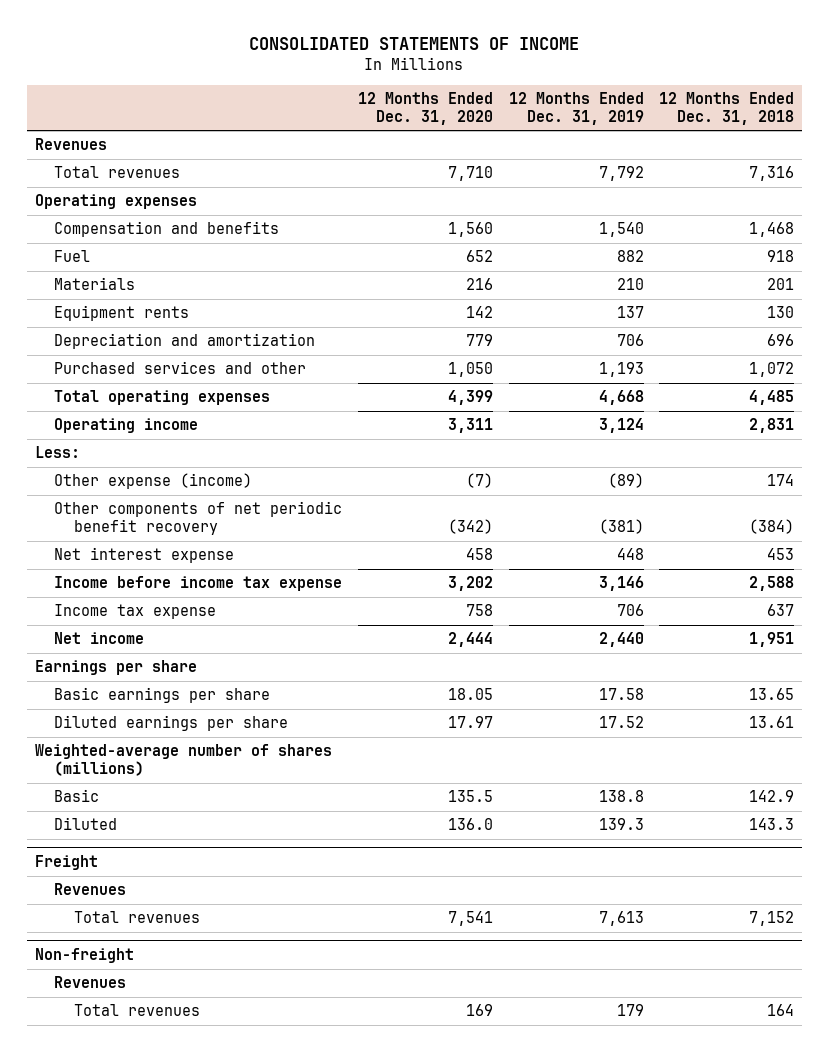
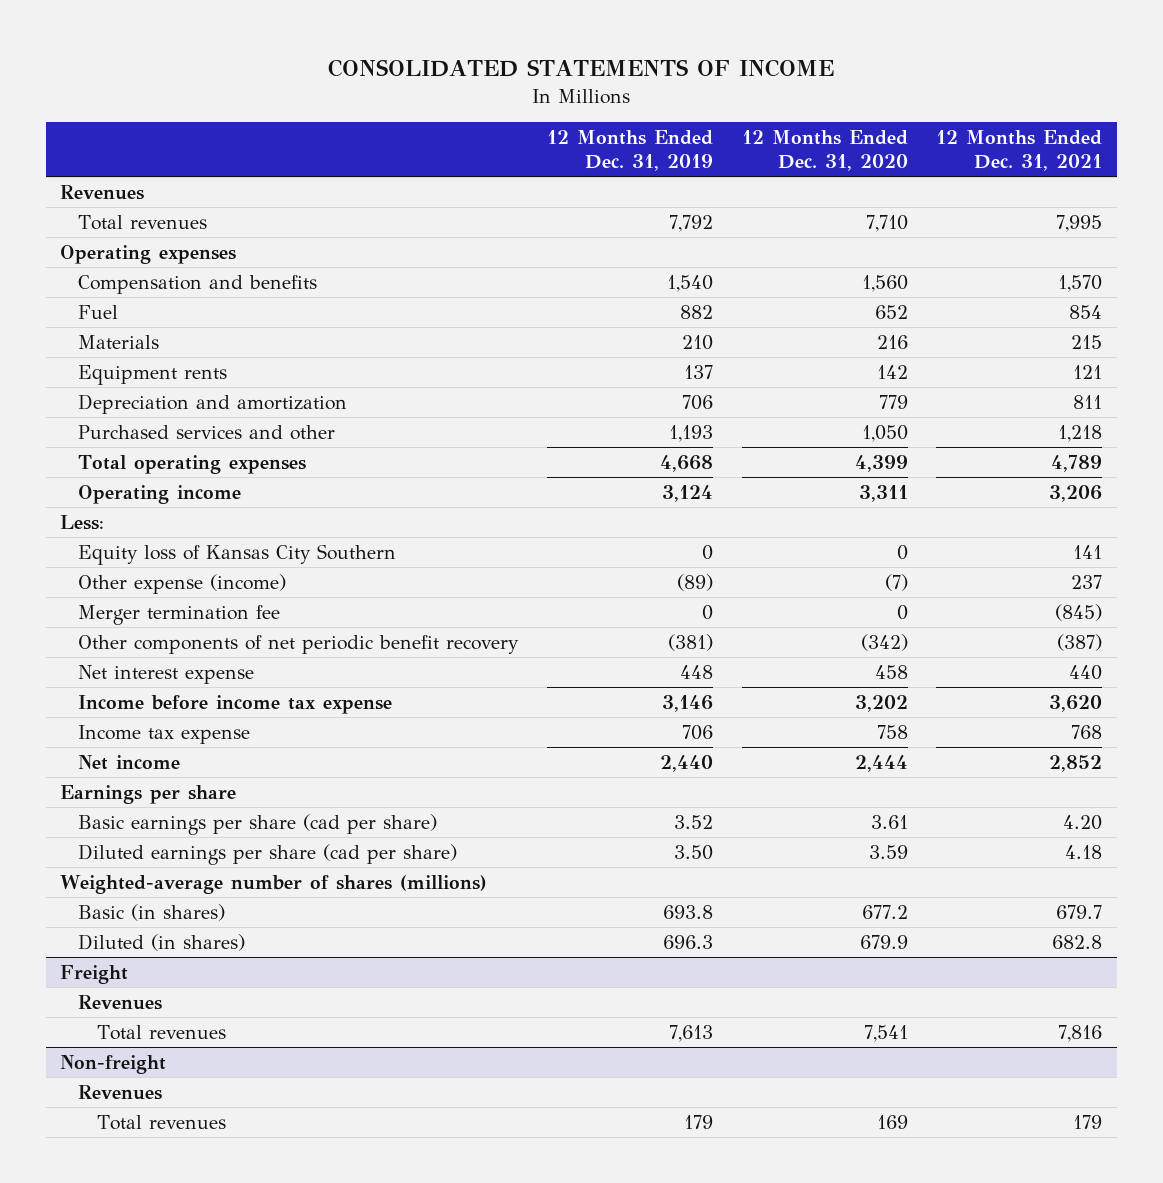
[659,92,795,125] 12 Months Ended Dec. 31, 2018 -> none
none -> [936,130,1103,171] 12 Months Ended Dec. 31, 2021
none -> [78,543,397,565] Equity loss of Kansas City Southern
none -> [78,604,281,625] Merger termination fee
[54,687,271,704] Basic earnings per share -> [78,813,438,835] Basic earnings per share (cad per share)
[447,688,493,701] 18.05 -> [870,814,908,829] 3.61
[598,688,644,701] 17.58 -> [674,814,714,829] 3.52
[54,715,289,732] Diluted earnings per share -> [78,843,458,865] Diluted earnings per share (cad per share)
[447,716,493,729] 17.97 -> [868,844,908,859] 3.59
[598,716,644,729] 17.52 -> [674,844,714,860] 3.50
[54,789,100,803] Basic -> [78,903,226,921] Basic (in shares)
[447,790,493,803] 135.5 -> [861,904,908,919] 677.2
[598,790,644,803] 138.8 -> [663,904,714,919] 693.8
[54,817,118,831] Diluted -> [78,933,246,951] Diluted (in shares)
[447,818,493,831] 136.0 -> [859,934,908,949] 679.9
[598,818,644,831] 139.3 -> [663,934,714,949] 696.3

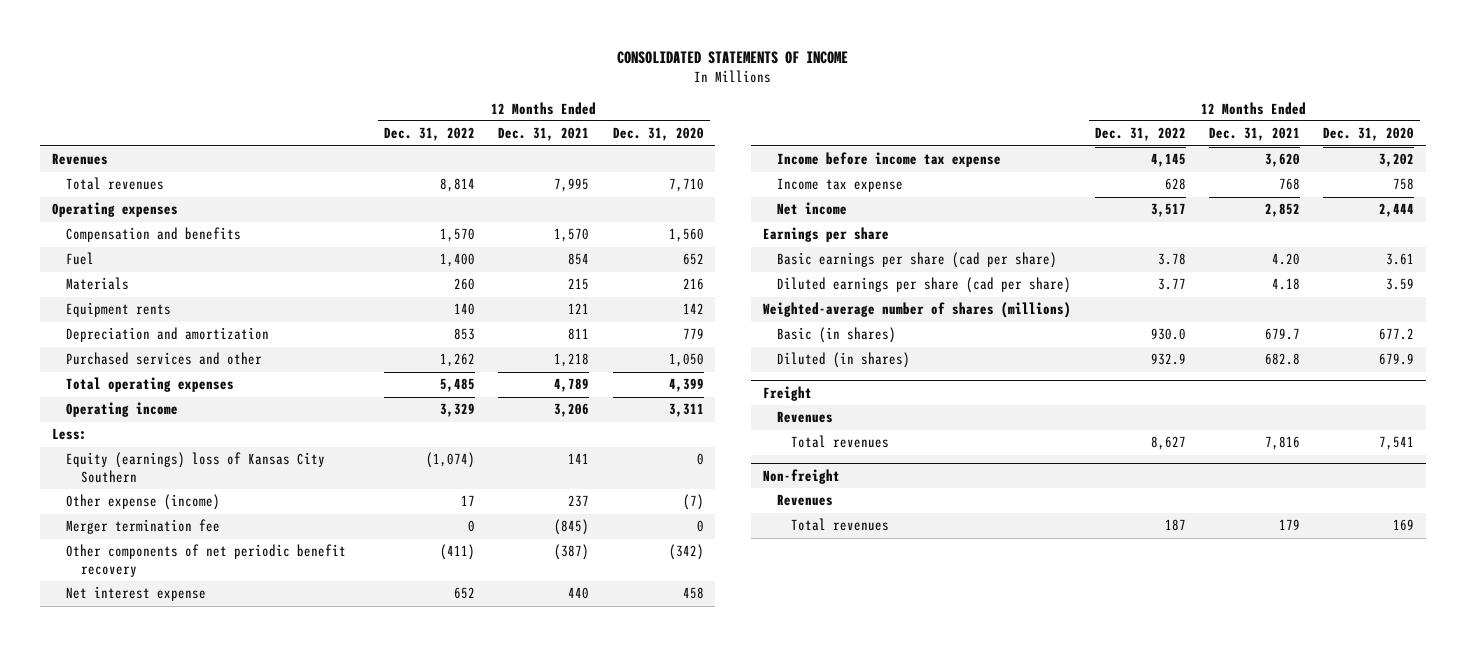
[547,130,714,171] 12 Months Ended Dec. 31, 2019 -> none
none -> [383,127,475,142] Dec. 31, 2022
[78,543,397,565] Equity loss of Kansas City Southern -> [66,452,326,483] Equity (earnings) loss of Kansas City Southern

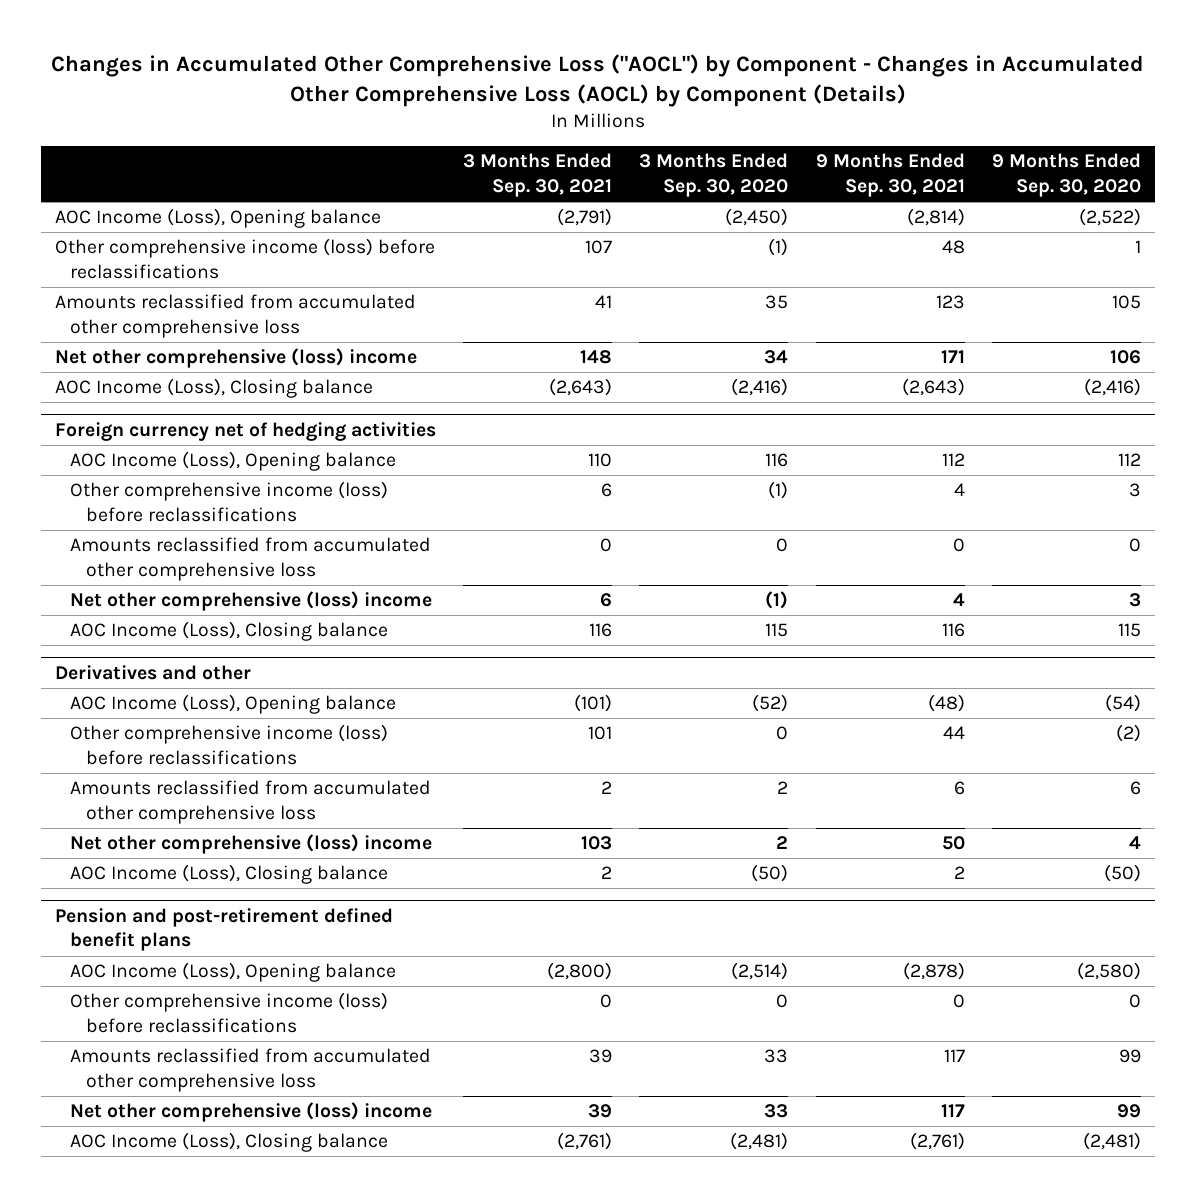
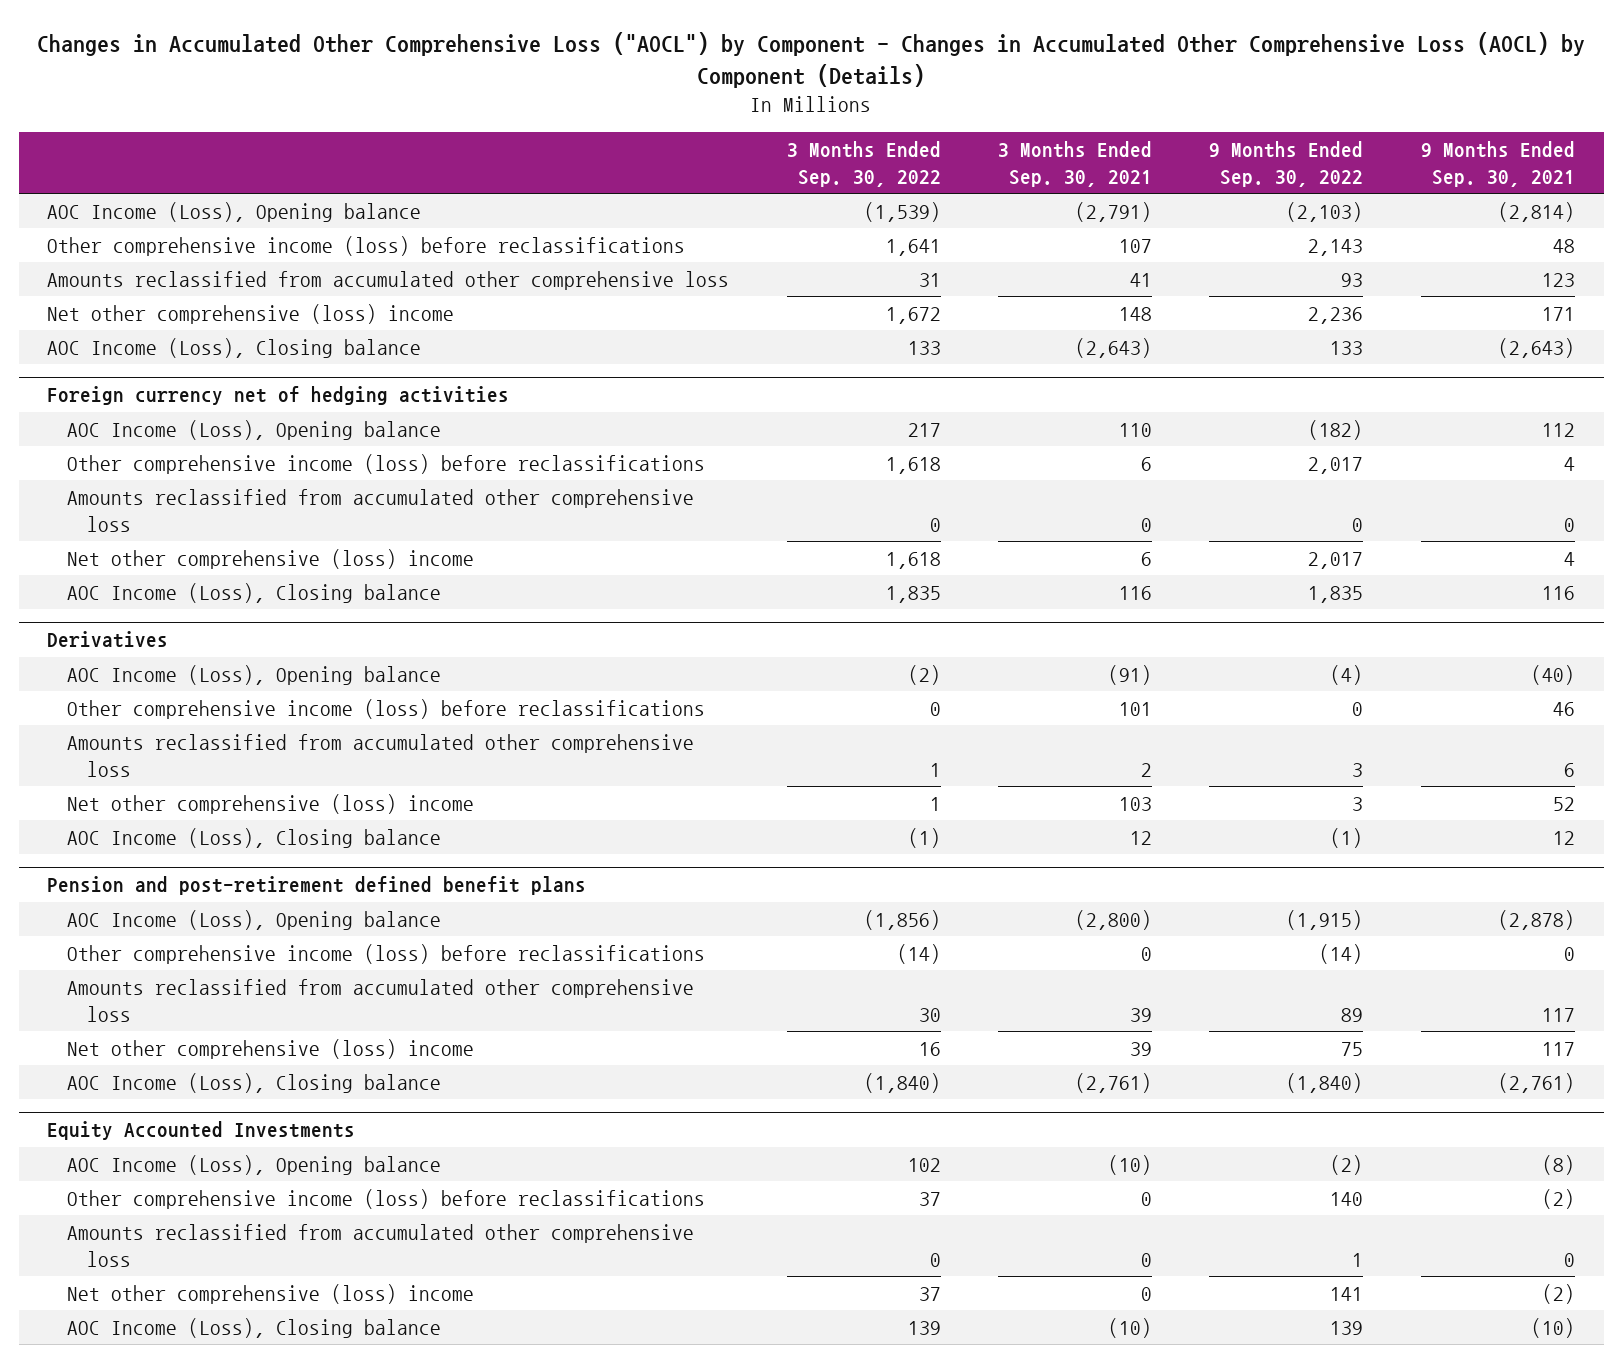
[639,153,789,198] 3 Months Ended Sep. 30, 2020 -> none
[991,153,1141,198] 9 Months Ended Sep. 30, 2020 -> none
none -> [786,140,941,187] 3 Months Ended Sep. 30, 2022
none -> [1209,140,1364,187] 9 Months Ended Sep. 30, 2022
[54,664,251,680] Derivatives and other -> [47,631,169,649] Derivatives
[573,694,612,713] (101) -> [1108,664,1153,685] (91)
[927,694,965,713] (48) -> [1530,664,1575,685] (40)
[942,726,965,740] 44 -> [1552,701,1575,716] 46
[941,836,965,851] 50 -> [1552,796,1575,811] 52
[600,866,612,880] 2 -> [1130,830,1153,845] 12
[953,866,965,880] 2 -> [1552,830,1575,845] 12
none -> [47,1121,356,1141] Equity Accounted Investments
none -> [67,1154,442,1175] AOC Income (Loss), Opening balance
none -> [67,1188,706,1209] Other comprehensive income (loss) before reclassifications
none -> [67,1223,695,1267] Amounts reclassified from accumulated other comprehensive loss
none -> [67,1283,475,1304] Net other comprehensive (loss) income
none -> [67,1317,442,1338] AOC Income (Loss), Closing balance

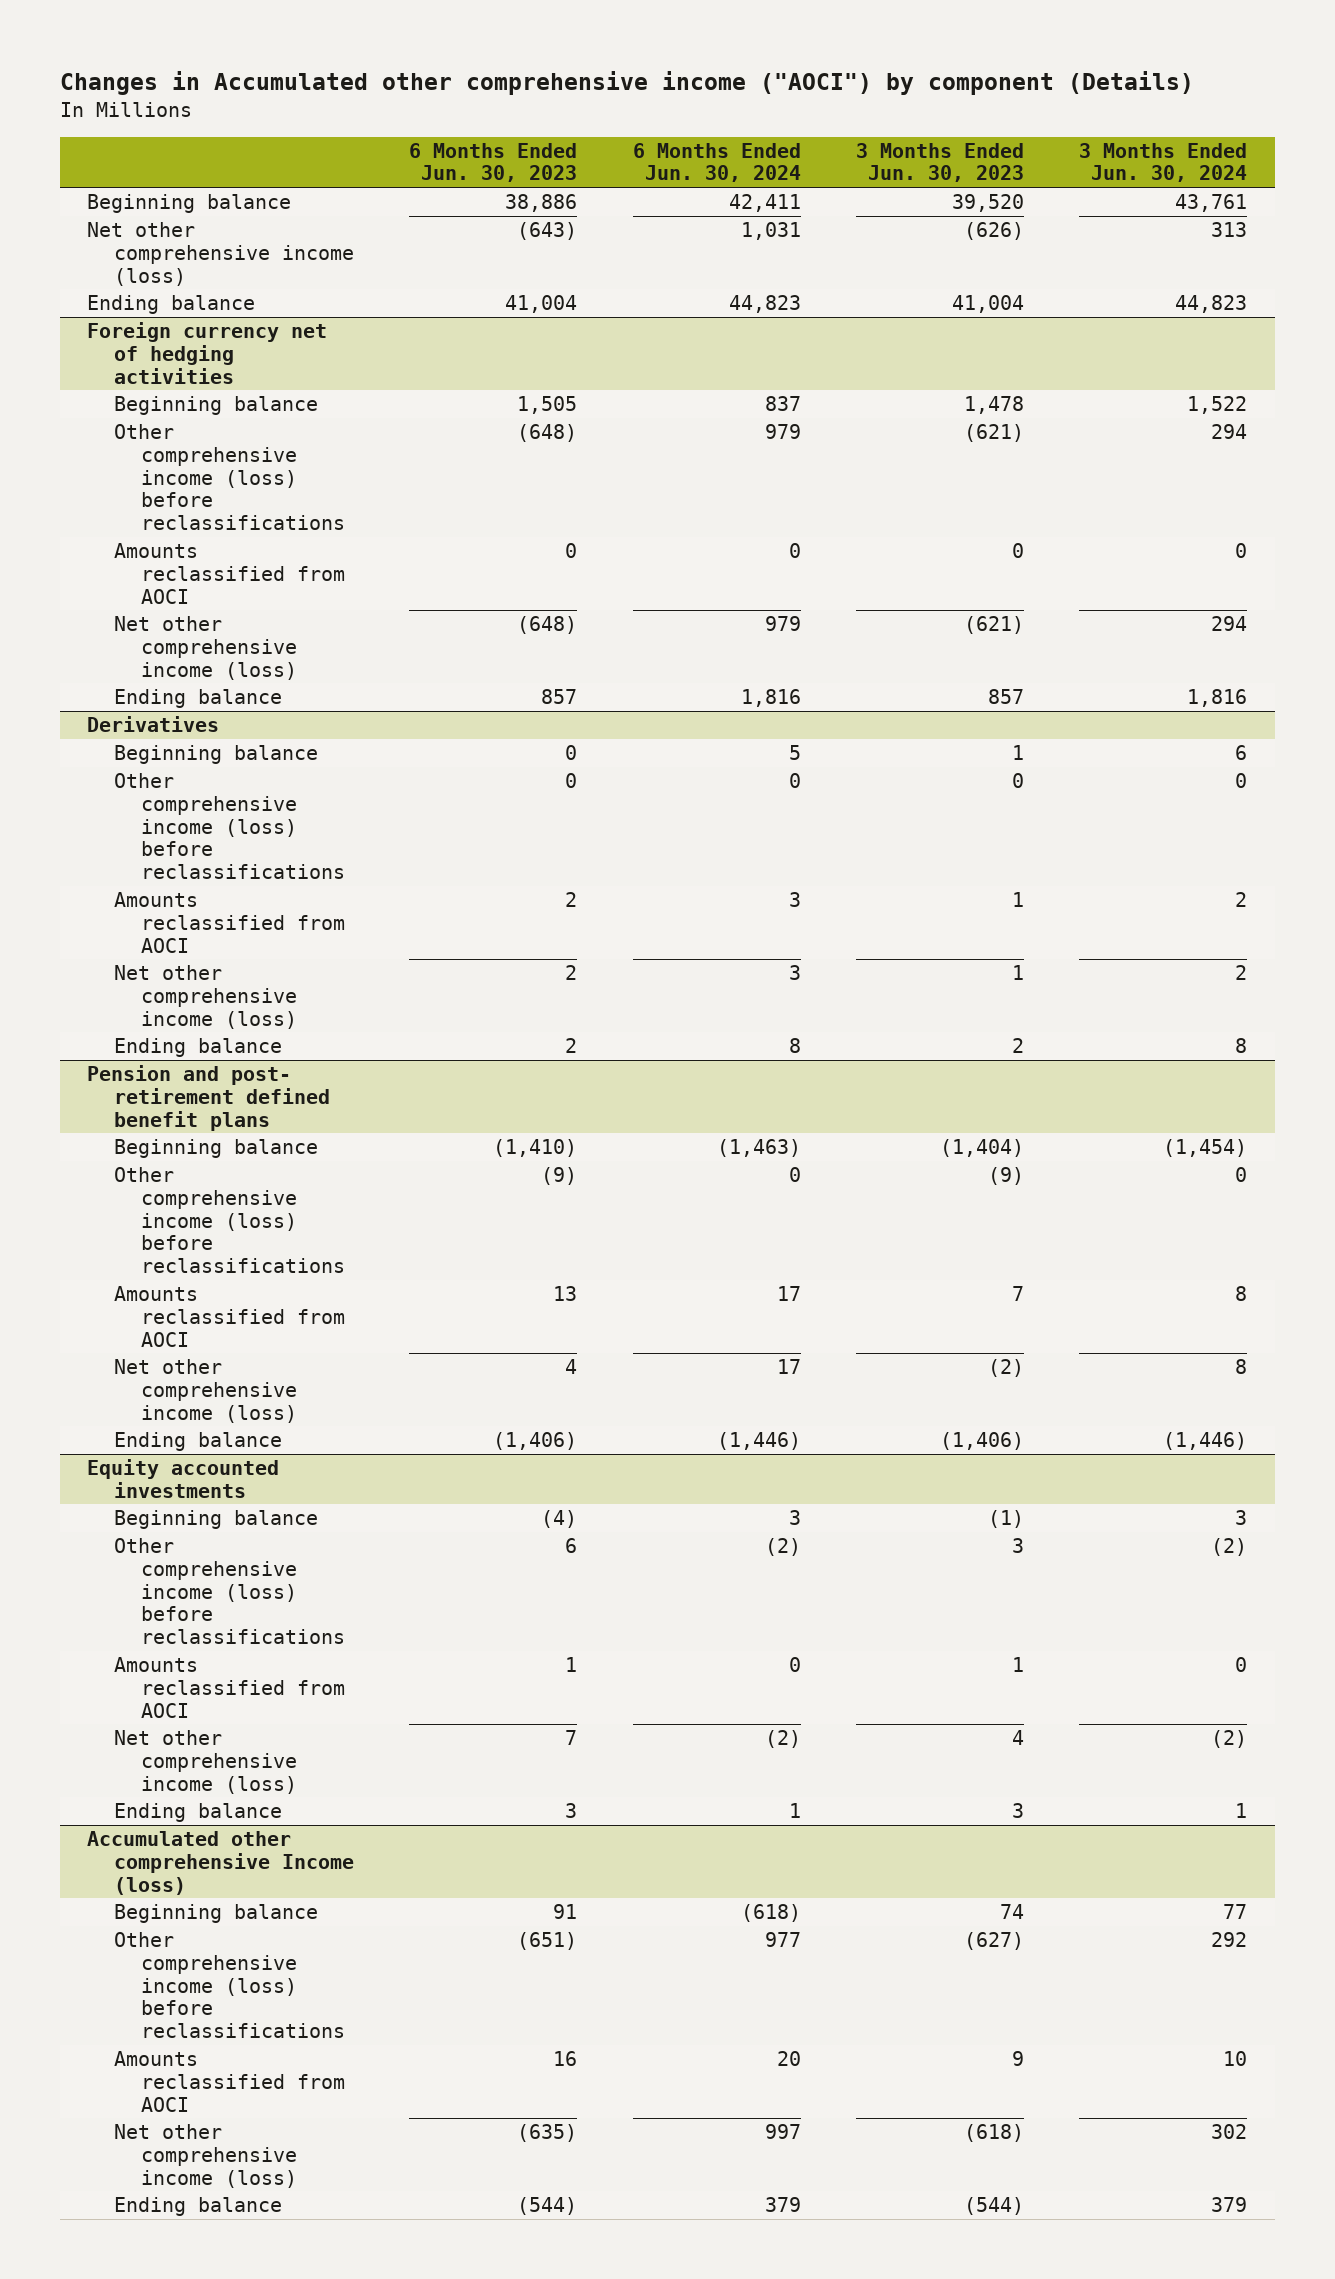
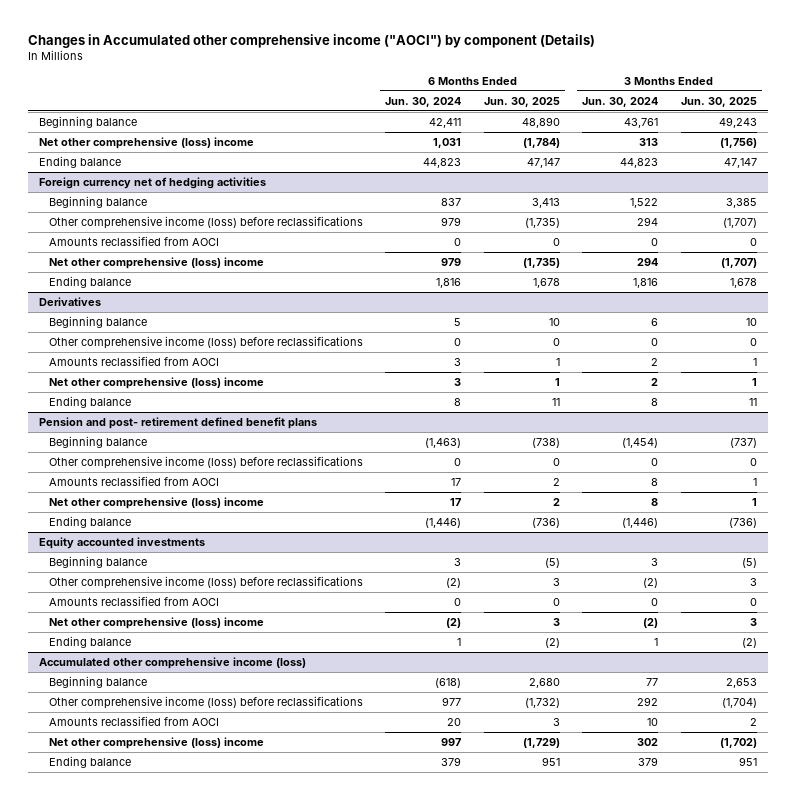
[409,142,578,183] 6 Months Ended Jun. 30, 2023 -> none
[855,142,1024,183] 3 Months Ended Jun. 30, 2023 -> none
none -> [483,96,560,107] Jun. 30, 2025
none -> [680,96,757,107] Jun. 30, 2025
[87,222,354,286] Net other comprehensive income (loss) -> [38,136,254,149] Net other comprehensive (loss) income
[113,616,297,680] Net other comprehensive income (loss) -> [48,256,264,269] Net other comprehensive (loss) income
[113,965,297,1029] Net other comprehensive income (loss) -> [48,376,264,389] Net other comprehensive (loss) income
[113,1359,297,1423] Net other comprehensive income (loss) -> [48,496,264,509] Net other comprehensive (loss) income
[113,1730,297,1794] Net other comprehensive income (loss) -> [48,616,264,629] Net other comprehensive (loss) income
[87,1831,354,1895] Accumulated other comprehensive Income (loss) -> [38,656,306,669] Accumulated other comprehensive income (loss)
[113,2124,297,2188] Net other comprehensive income (loss) -> [48,736,264,749] Net other comprehensive (loss) income

